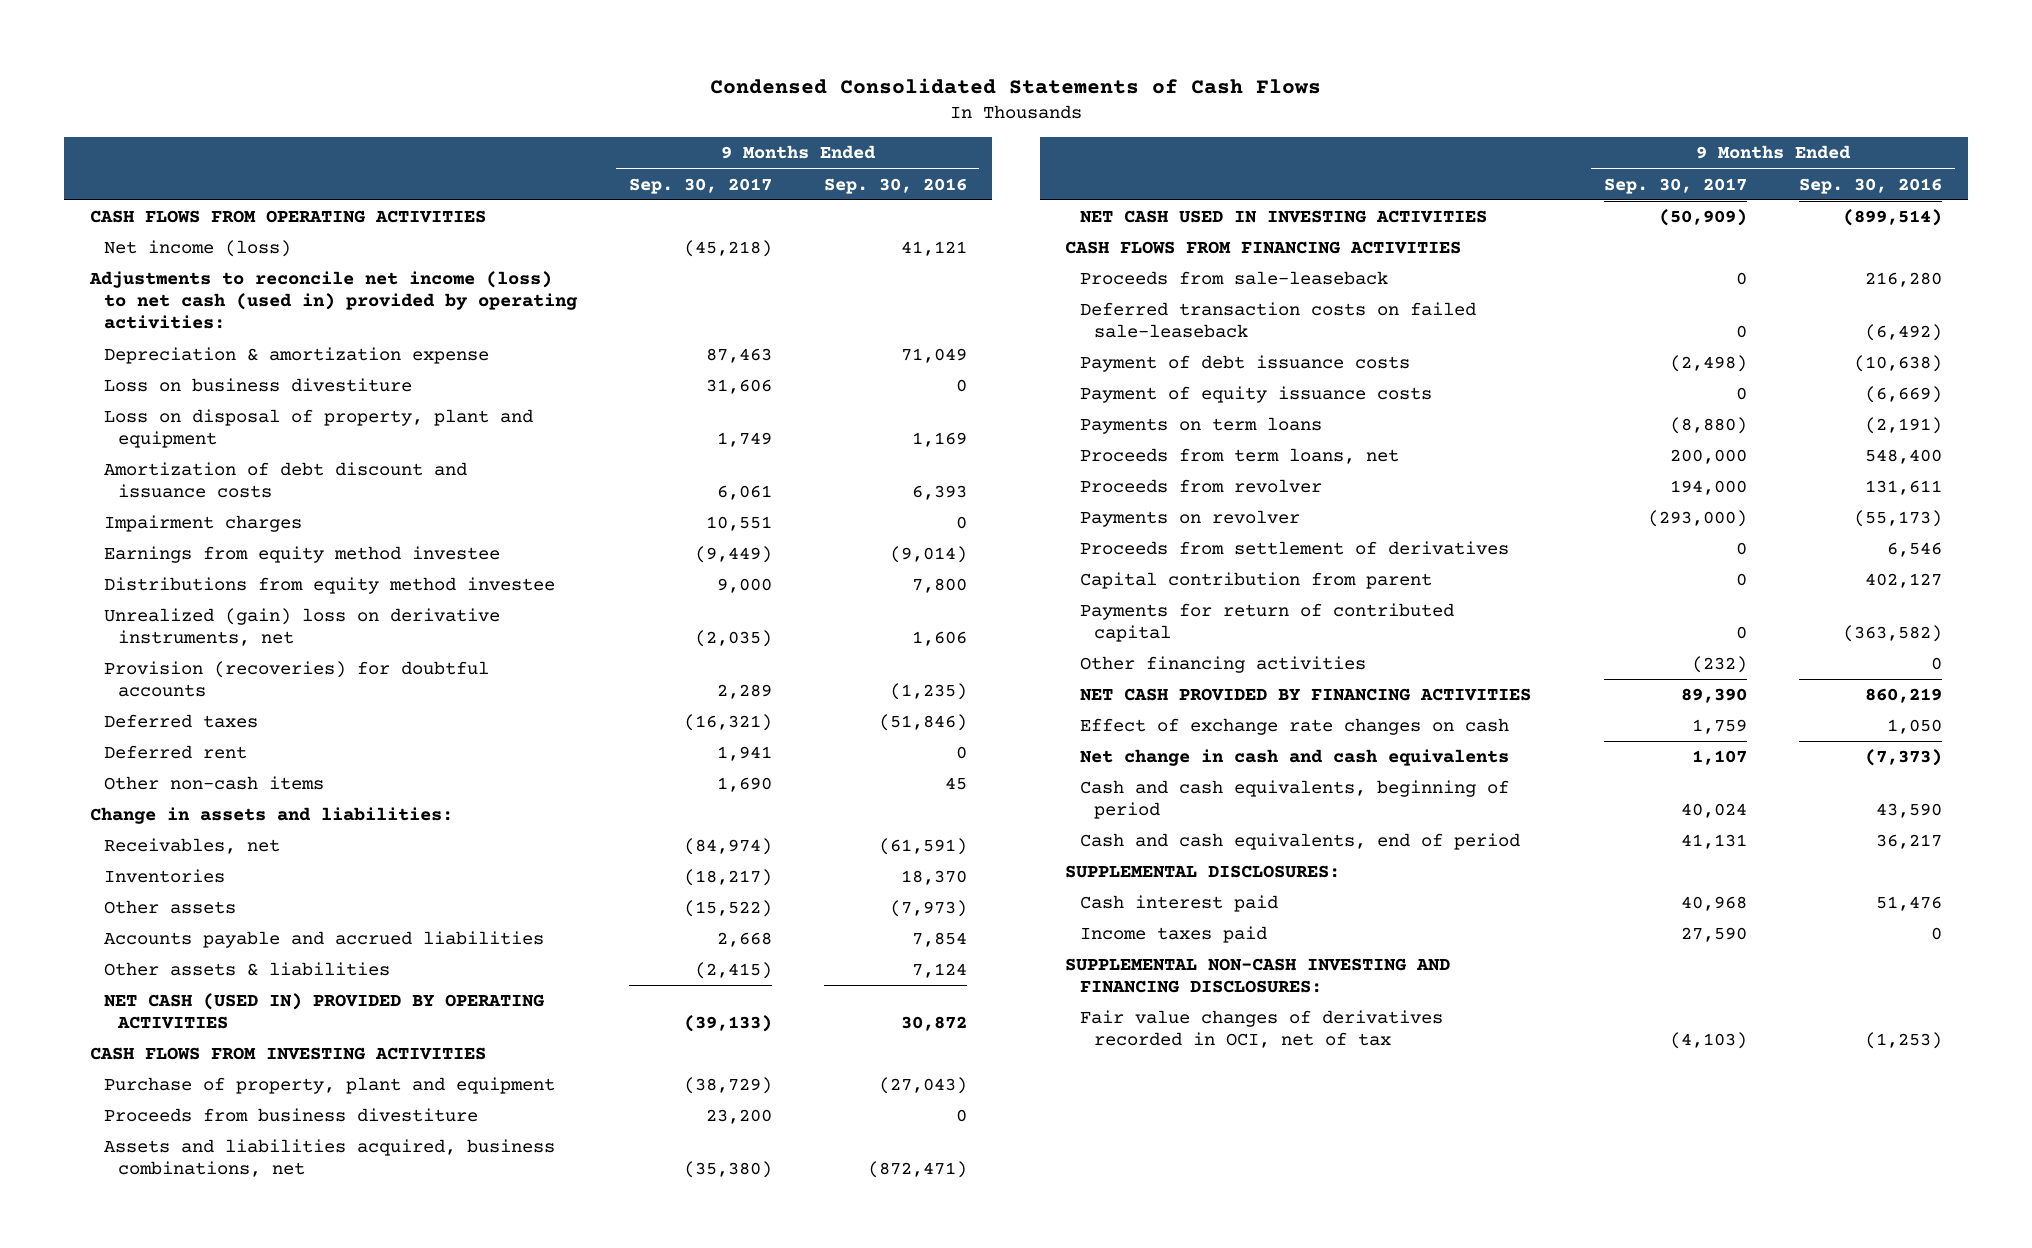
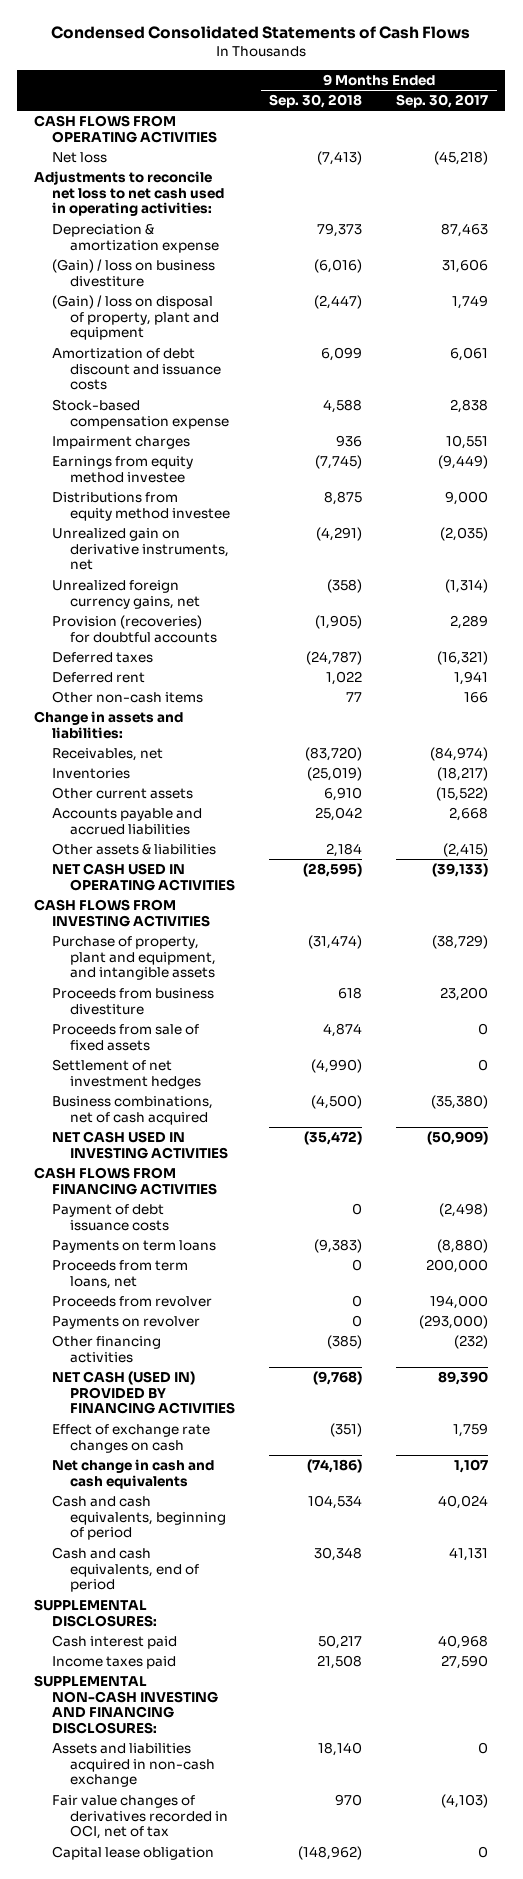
[823,177,967,194] Sep. 30, 2016 -> none
none -> [269,94,363,109] Sep. 30, 2018
[103,240,291,258] Net income (loss) -> [52,152,108,164] Net loss
[88,271,578,330] Adjustments to reconcile net income (loss) to net cash (used in) provided by operating activities: -> [34,171,225,217] Adjustments to reconcile net loss to net cash used in operating activities:
[103,378,412,393] Loss on business divestiture -> [52,259,216,287] (Gain) / loss on business divestiture
[103,409,533,449] Loss on disposal of property, plant and equipment -> [52,295,219,341] (Gain) / loss on disposal of property, plant and equipment
none -> [52,399,229,429] Stock-based compensation expense
[103,608,500,647] Unrealized (gain) loss on derivative instruments, net -> [52,528,229,571] Unrealized gain on derivative instruments, net
none -> [52,580,200,609] Unrealized foreign currency gains, net
[716,777,772,793] 1,690 -> [464,692,489,704] 166
[103,900,236,915] Other assets -> [52,787,194,800] Other current assets
[103,993,545,1030] NET CASH (USED IN) PROVIDED BY OPERATING ACTIVITIES -> [52,863,235,891] NET CASH USED IN OPERATING ACTIVITIES
[103,1077,555,1095] Purchase of property, plant and equipment -> [52,936,216,981] Purchase of property, plant and equipment, and intangible assets
none -> [52,1024,200,1051] Proceeds from sale of fixed assets
none -> [52,1059,201,1089] Settlement of net investment hedges
[103,1139,555,1178] Assets and liabilities acquired, business combinations, net -> [52,1096,214,1125] Business combinations, net of cash acquired
[1079,271,1388,286] Proceeds from sale-leaseback -> none
[1079,302,1476,339] Deferred transaction costs on failed sale-leaseback -> none
[1079,386,1432,404] Payment of equity issuance costs -> none
[1079,541,1509,556] Proceeds from settlement of derivatives -> none
[1079,572,1432,590] Capital contribution from parent -> none
[1079,603,1454,643] Payments for return of contributed capital -> none
[1079,688,1531,702] NET CASH PROVIDED BY FINANCING ACTIVITIES -> [52,1371,235,1415] NET CASH (USED IN) PROVIDED BY FINANCING ACTIVITIES
none -> [52,1743,215,1788] Assets and liabilities acquired in non-cash exchange
none -> [52,1846,215,1861] Capital lease obligation

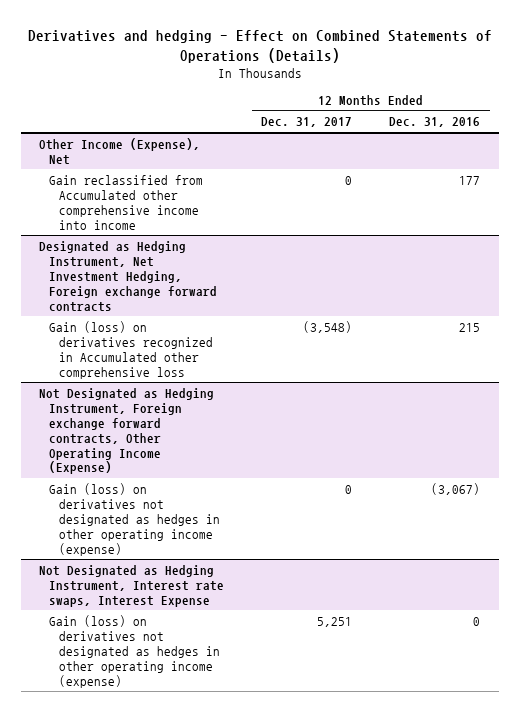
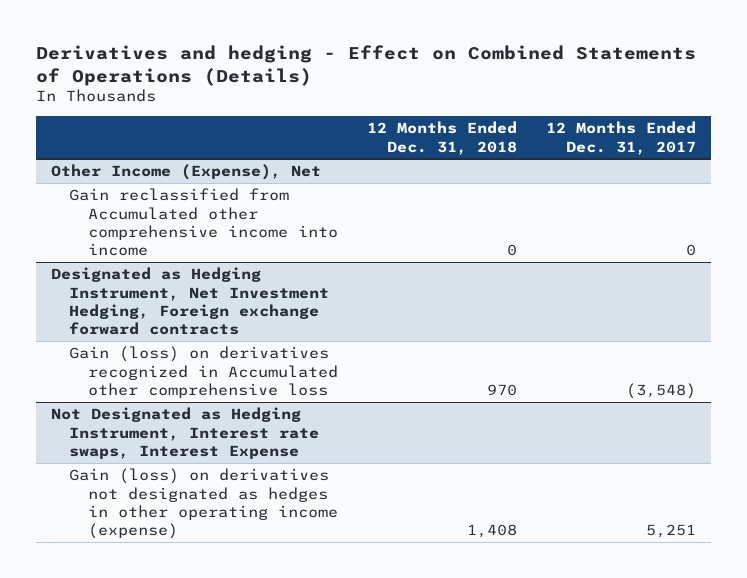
[389,117,481,128] Dec. 31, 2016 -> none
none -> [367,121,518,155] 12 Months Ended Dec. 31, 2018
[39,387,215,475] Not Designated as Hedging Instrument, Foreign exchange forward contracts, Other Operating Income (Expense) -> none
[49,482,220,556] Gain (loss) on derivatives not designated as hedges in other operating income (expense) -> none

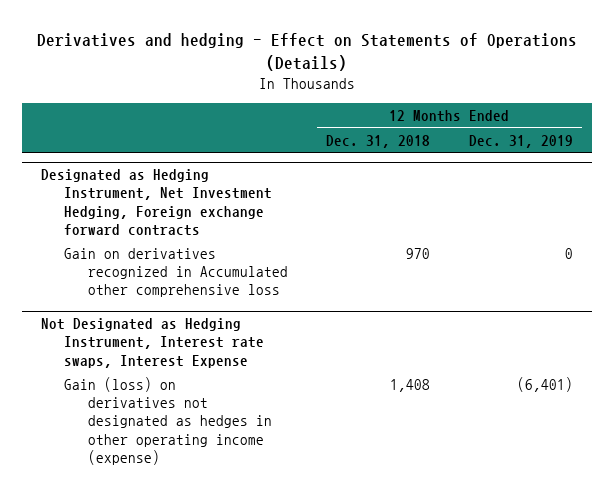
[35,44,696,86] Derivatives and hedging - Effect on Combined Statements of Operations (Details) -> [36,32,577,71] Derivatives and hedging - Effect on Statements of Operations (Details)
[546,121,697,155] 12 Months Ended Dec. 31, 2017 -> none
none -> [468,134,573,148] Dec. 31, 2019
[50,164,321,181] Other Income (Expense), Net -> none
[69,188,339,257] Gain reclassified from Accumulated other comprehensive income into income -> none
[69,346,339,398] Gain (loss) on derivatives recognized in Accumulated other comprehensive loss -> [64,248,289,298] Gain on derivatives recognized in Accumulated other comprehensive loss

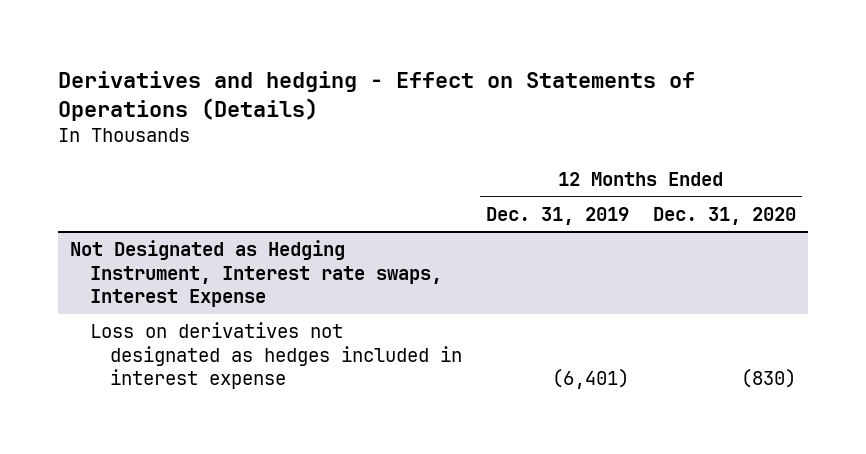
[326,134,431,148] Dec. 31, 2018 -> none
none -> [652,206,796,225] Dec. 31, 2020
[40,169,273,236] Designated as Hedging Instrument, Net Investment Hedging, Foreign exchange forward contracts -> none
[64,248,289,298] Gain on derivatives recognized in Accumulated other comprehensive loss -> none
[64,377,273,465] Gain (loss) on derivatives not designated as hedges in other operating income (expense) -> [90,322,463,390] Loss on derivatives not designated as hedges included in interest expense

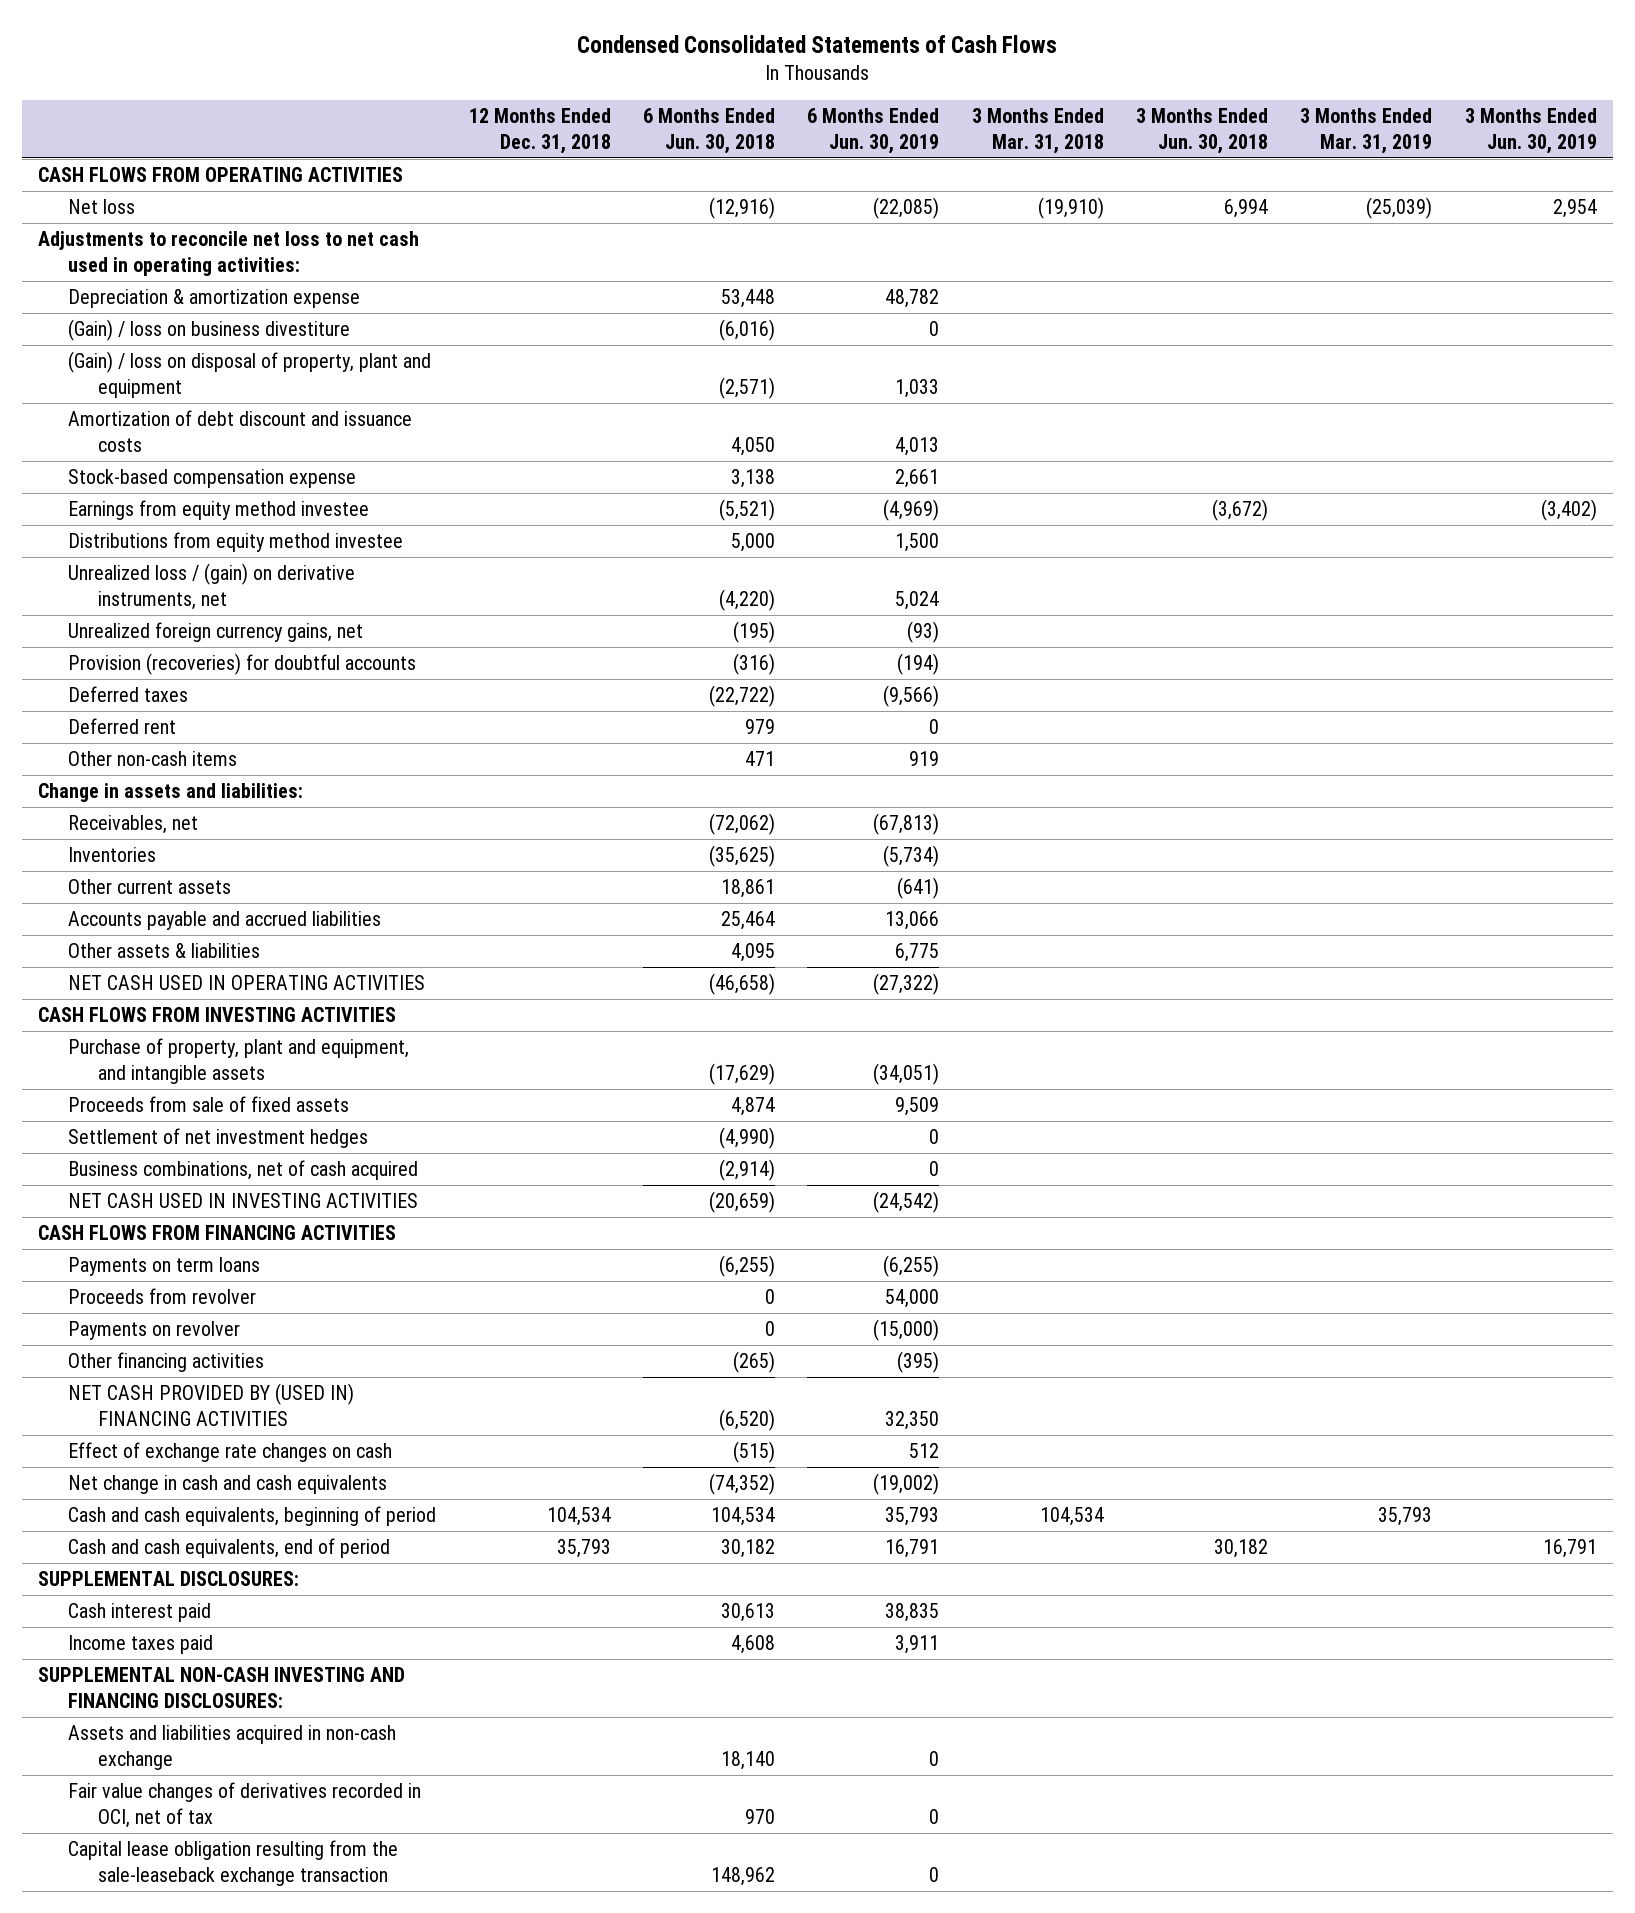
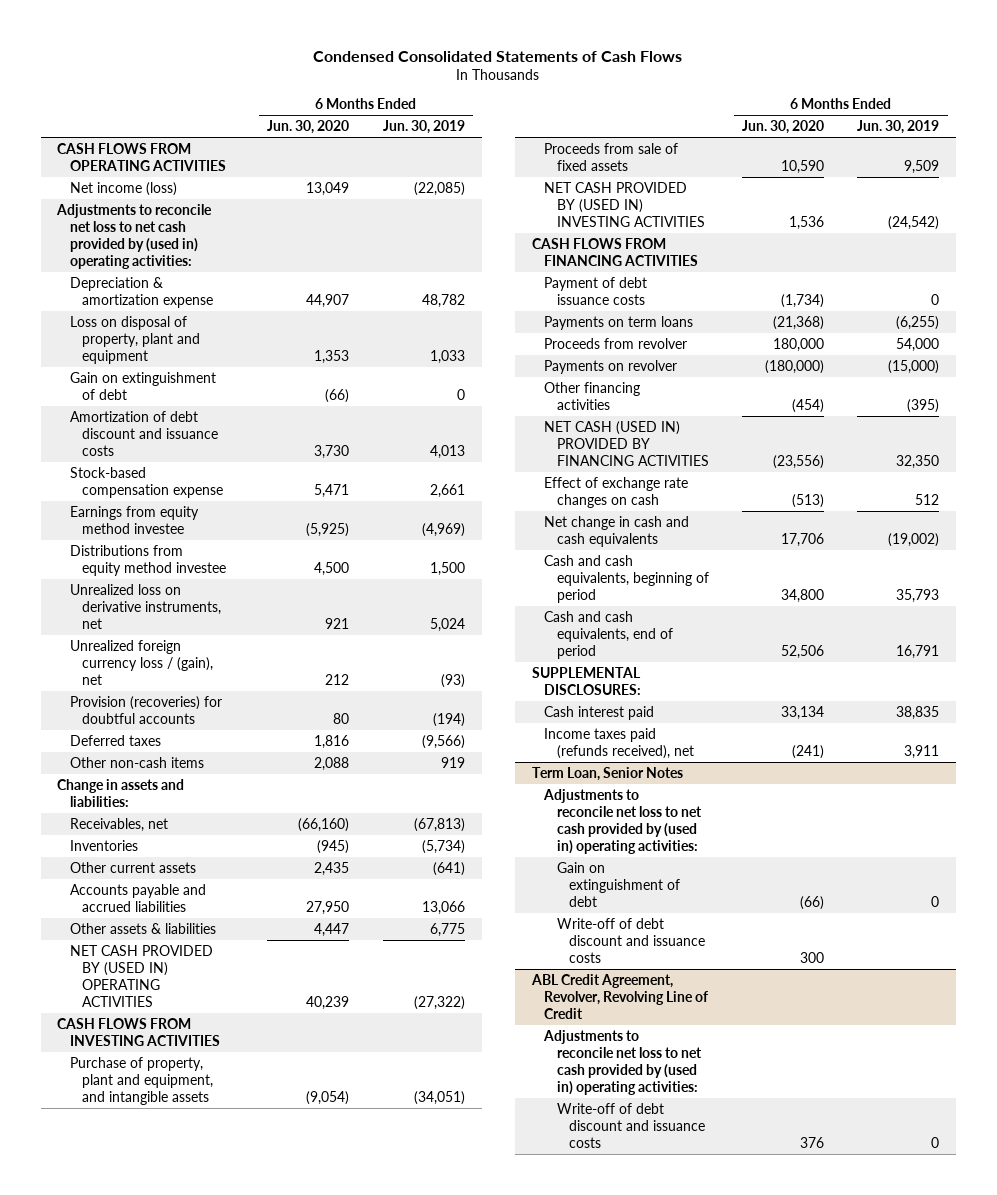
[468,108,611,154] 12 Months Ended Dec. 31, 2018 -> none
[642,108,775,154] 6 Months Ended Jun. 30, 2018 -> none
[971,108,1104,154] 3 Months Ended Mar. 31, 2018 -> none
[1135,108,1268,154] 3 Months Ended Jun. 30, 2018 -> none
[1300,108,1433,154] 3 Months Ended Mar. 31, 2019 -> none
[1464,108,1597,154] 3 Months Ended Jun. 30, 2019 -> none
none -> [267,119,350,134] Jun. 30, 2020
[68,199,136,215] Net loss -> [69,181,177,196] Net income (loss)
[38,231,420,276] Adjustments to reconcile net loss to net cash used in operating activities: -> [56,203,213,269] Adjustments to reconcile net loss to net cash provided by (used in) operating activities:
[68,319,351,342] (Gain) / loss on business divestiture -> none
[68,351,432,398] (Gain) / loss on disposal of property, plant and equipment -> [69,315,201,364] Loss on disposal of property, plant and equipment
none -> [69,371,216,400] Gain on extinguishment of debt
[68,563,356,610] Unrealized loss / (gain) on derivative instruments, net -> [69,583,222,629] Unrealized loss on derivative instruments, net
[68,622,364,643] Unrealized foreign currency gains, net -> [69,639,214,685] Unrealized foreign currency loss / (gain), net
[68,718,177,735] Deferred rent -> none
[68,975,426,991] NET CASH USED IN OPERATING ACTIVITIES -> [69,944,213,1007] NET CASH PROVIDED BY (USED IN) OPERATING ACTIVITIES
[68,1128,369,1149] Settlement of net investment hedges -> none
[68,1160,419,1181] Business combinations, net of cash acquired -> none
[68,1193,419,1209] NET CASH USED IN INVESTING ACTIVITIES -> [544,181,705,227] NET CASH PROVIDED BY (USED IN) INVESTING ACTIVITIES
none -> [544,276,648,305] Payment of debt issuance costs
[68,1383,355,1426] NET CASH PROVIDED BY (USED IN) FINANCING ACTIVITIES -> [544,420,709,466] NET CASH (USED IN) PROVIDED BY FINANCING ACTIVITIES
[38,1667,406,1708] SUPPLEMENTAL NON-CASH INVESTING AND FINANCING DISCLOSURES: -> none
[68,1725,397,1770] Assets and liabilities acquired in non-cash exchange -> none
[68,1782,422,1828] Fair value changes of derivatives recorded in OCI, net of tax -> none
[68,1840,399,1886] Capital lease obligation resulting from the sale-leaseback exchange transaction -> none
[68,1635,214,1655] Income taxes paid -> [544,727,694,759] Income taxes paid (refunds received), net
none -> [531,766,683,781] Term Loan, Senior Notes
none -> [543,788,702,854] Adjustments to reconcile net loss to net cash provided by (used in) operating activities:
none -> [556,861,680,907] Gain on extinguishment of debt
none -> [556,917,705,963] Write-off of debt discount and issuance costs
none -> [530,973,709,1019] ABL Credit Agreement, Revolver, Revolving Line of Credit
none -> [543,1029,702,1095] Adjustments to reconcile net loss to net cash provided by (used in) operating activities:
none -> [556,1102,705,1148] Write-off of debt discount and issuance costs

